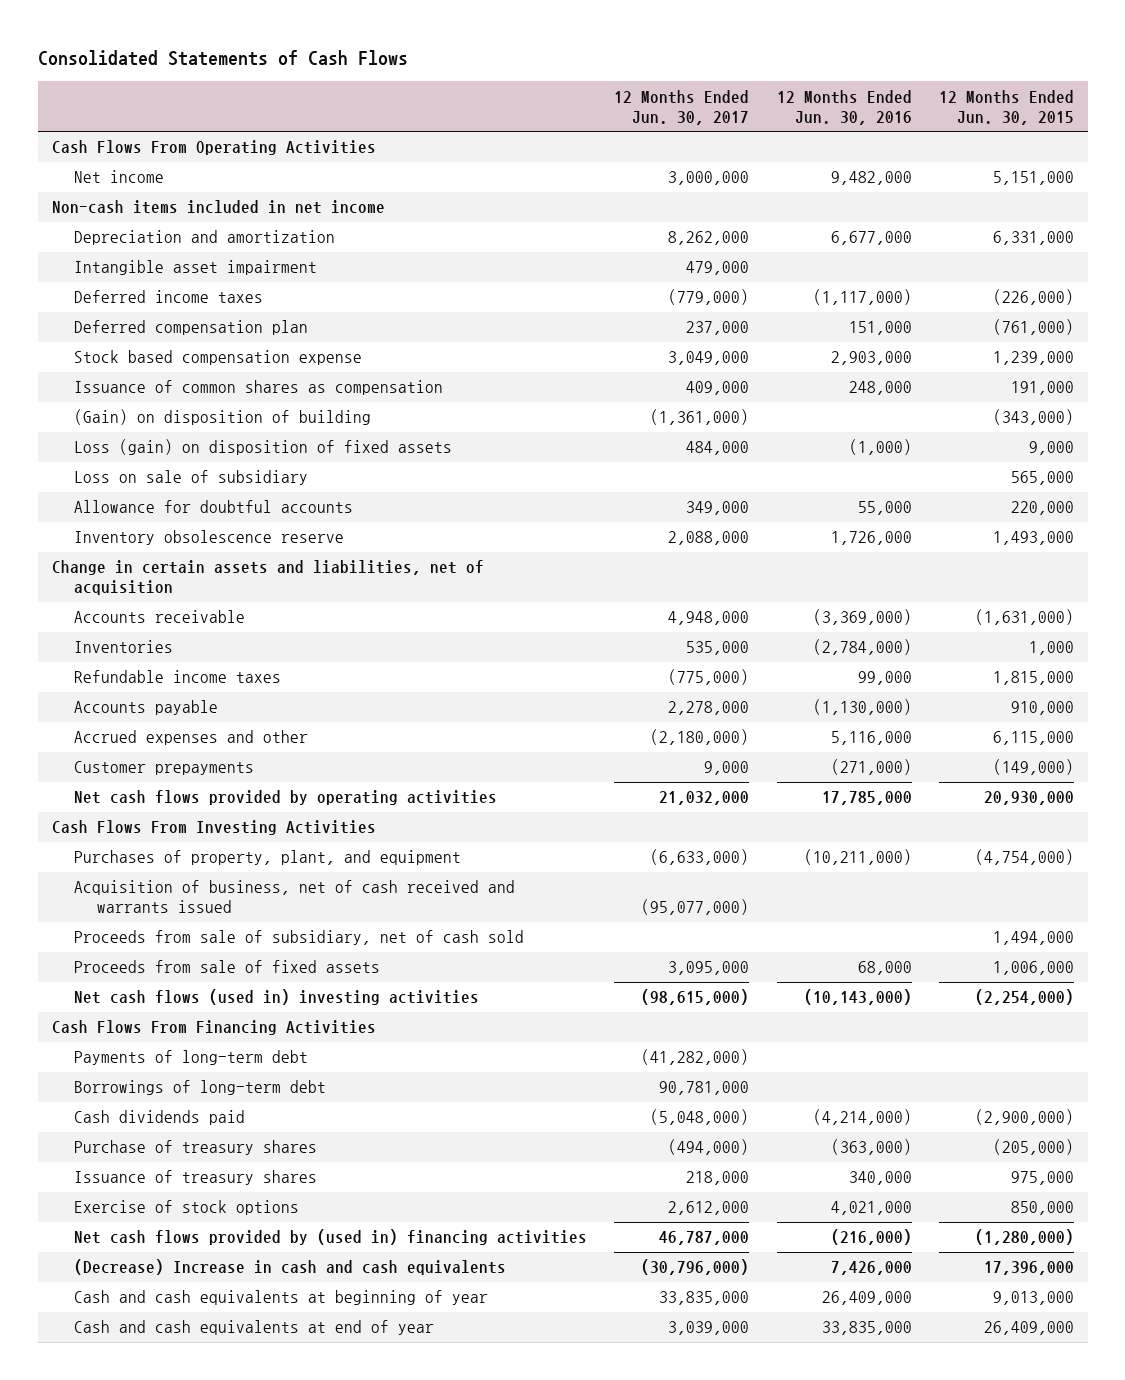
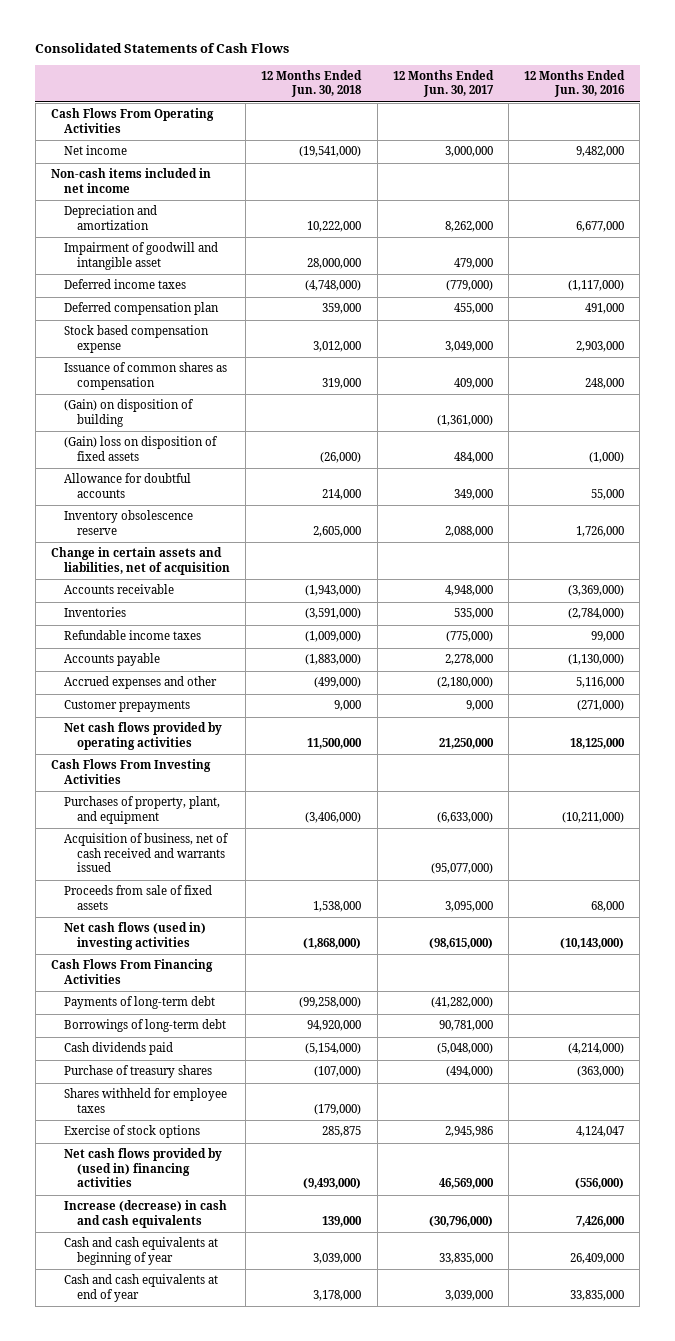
[938,89,1074,125] 12 Months Ended Jun. 30, 2015 -> none
none -> [261,69,363,98] 12 Months Ended Jun. 30, 2018
[74,260,318,276] Intangible asset impairment -> [64,242,219,270] Impairment of goodwill and intangible asset
[686,321,750,336] 237,000 -> [453,303,493,315] 455,000
[848,321,912,336] 151,000 -> [585,303,625,315] 491,000
[74,470,309,486] Loss on sale of subsidiary -> none
[74,439,453,456] Loss (gain) on disposition of fixed assets -> [64,436,219,461] (Gain) loss on disposition of fixed assets
[659,791,750,806] 21,032,000 -> [438,737,494,749] 21,250,000
[821,791,912,806] 17,785,000 -> [570,737,626,749] 18,125,000
[74,930,525,946] Proceeds from sale of subsidiary, net of cash sold -> none
[74,1170,318,1186] Issuance of treasury shares -> none
none -> [64,1088,228,1113] Shares withheld for employee taxes
[668,1201,750,1216] 2,612,000 -> [444,1126,493,1138] 2,945,986
[830,1201,912,1216] 4,021,000 -> [576,1126,625,1138] 4,124,047
[659,1231,750,1246] 46,787,000 -> [438,1178,494,1190] 46,569,000
[830,1229,912,1246] (216,000) -> [575,1178,625,1190] (556,000)
[74,1259,507,1276] (Decrease) Increase in cash and cash equivalents -> [64,1200,228,1228] Increase (decrease) in cash and cash equivalents

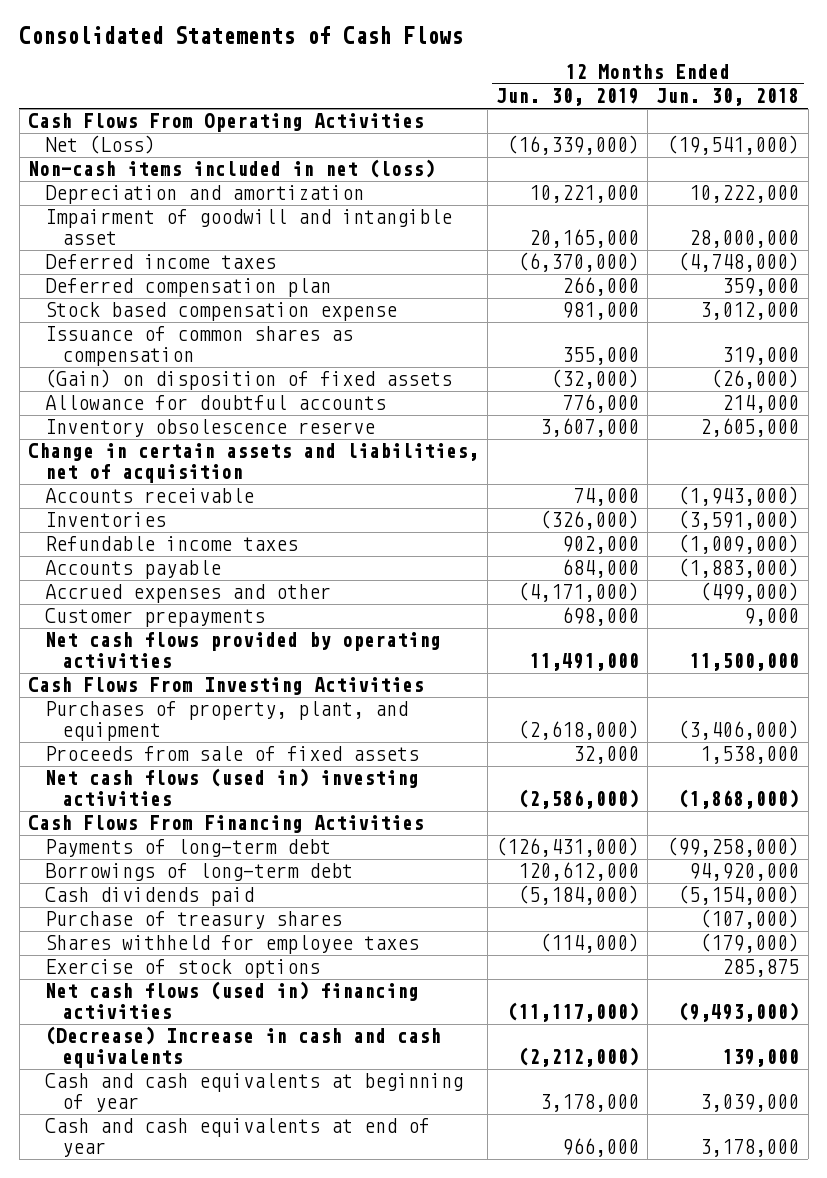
[392,69,494,98] 12 Months Ended Jun. 30, 2017 -> none
[524,69,626,98] 12 Months Ended Jun. 30, 2016 -> none
none -> [496,88,640,107] Jun. 30, 2019
[64,145,128,156] Net income -> [45,135,156,155] Net (Loss)
[51,168,212,193] Non-cash items included in net income -> [27,159,435,179] Non-cash items included in net (loss)
[64,399,195,427] (Gain) on disposition of building -> none
[64,436,219,461] (Gain) loss on disposition of fixed assets -> [45,369,453,391] (Gain) on disposition of fixed assets
[64,833,230,873] Acquisition of business, net of cash received and warrants issued -> none
[64,1148,223,1188] Net cash flows provided by (used in) financing activities -> [45,981,420,1019] Net cash flows (used in) financing activities
[64,1200,228,1228] Increase (decrease) in cash and cash equivalents -> [45,1026,442,1068] (Decrease) Increase in cash and cash equivalents

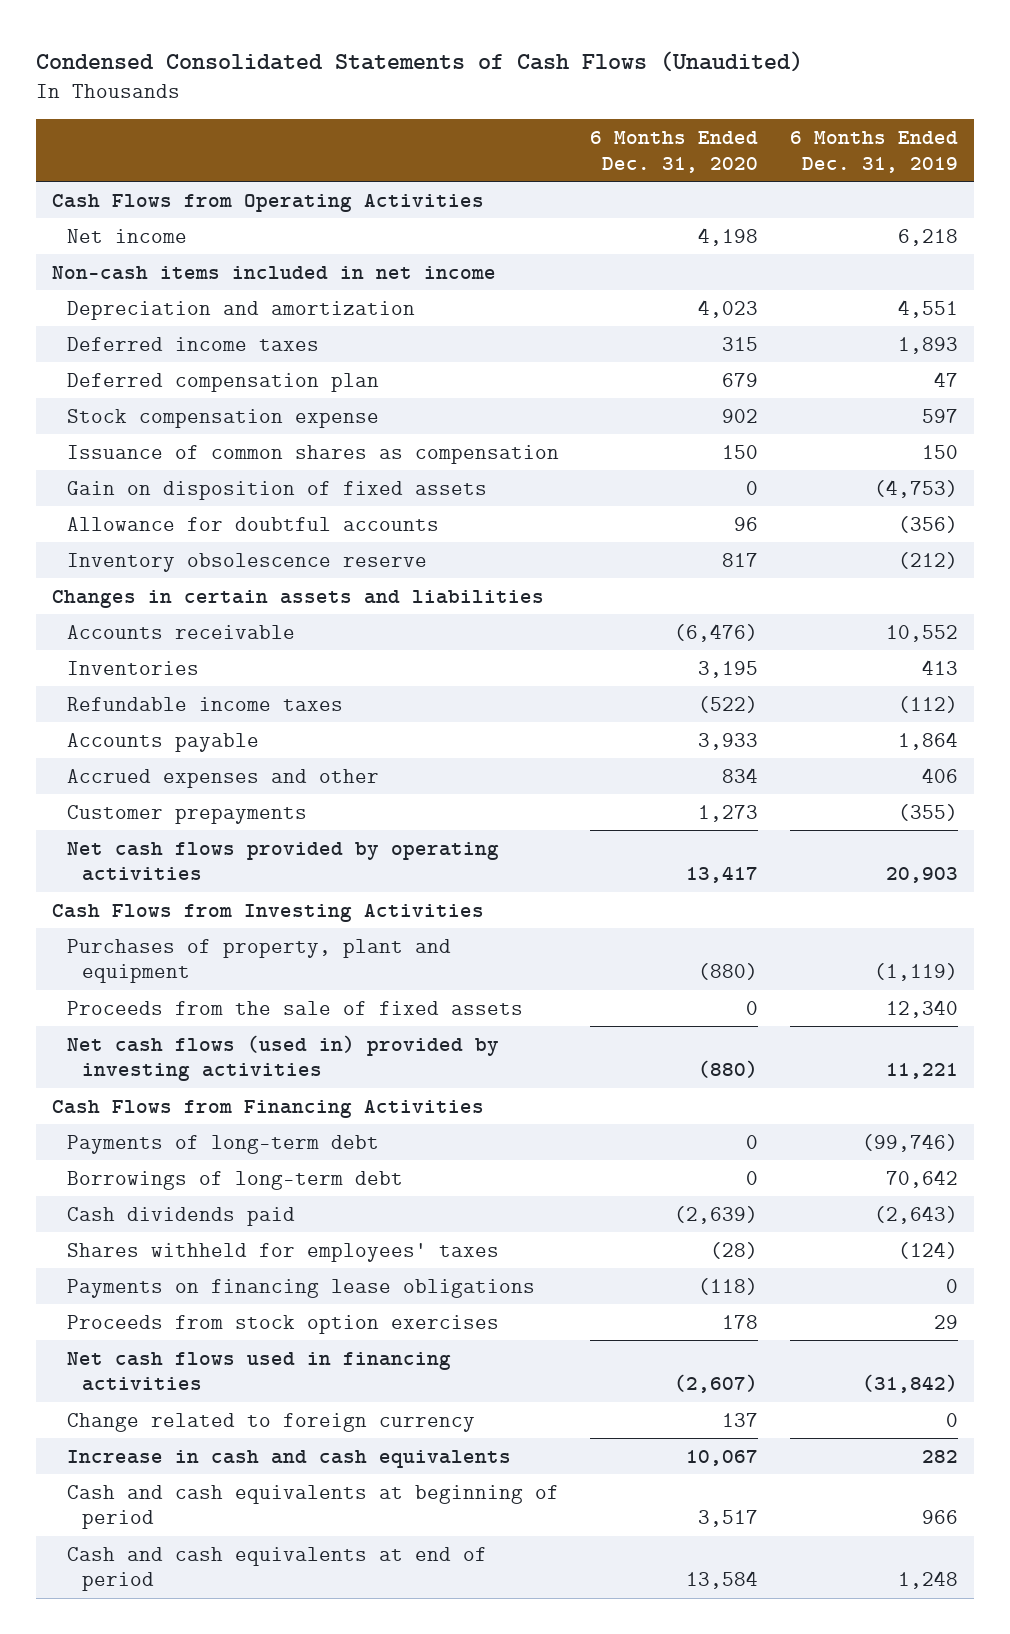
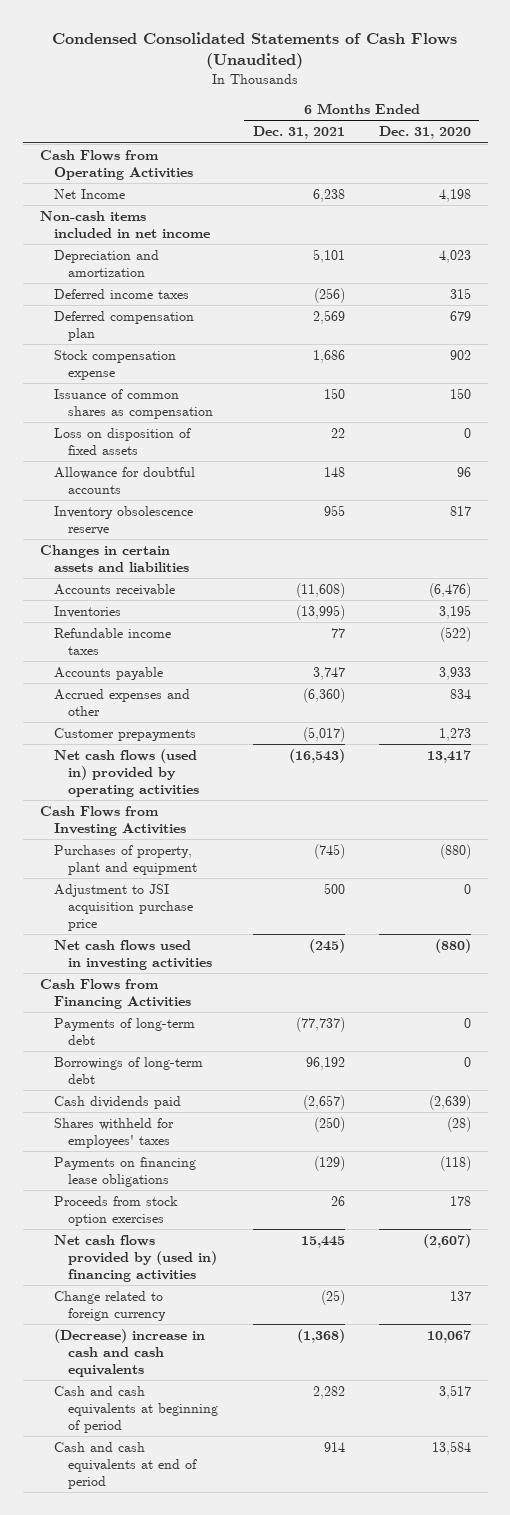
[789,130,958,173] 6 Months Ended Dec. 31, 2019 -> none
none -> [252,126,345,140] Dec. 31, 2021
[66,228,187,243] Net income -> [54,188,126,199] Net Income
[66,480,487,500] Gain on disposition of fixed assets -> [54,427,192,455] Loss on disposition of fixed assets
[66,841,499,882] Net cash flows provided by operating activities -> [54,748,200,797] Net cash flows (used in) provided by operating activities
[66,1000,523,1015] Proceeds from the sale of fixed assets -> none
none -> [54,883,194,931] Adjustment to JSI acquisition purchase price
[66,1034,499,1082] Net cash flows (used in) provided by investing activities -> [54,939,213,970] Net cash flows used in investing activities
[66,1351,451,1392] Net cash flows used in financing activities -> [54,1234,218,1282] Net cash flows provided by (used in) financing activities
[66,1449,511,1468] Increase in cash and cash equivalents -> [54,1328,206,1377] (Decrease) increase in cash and cash equivalents

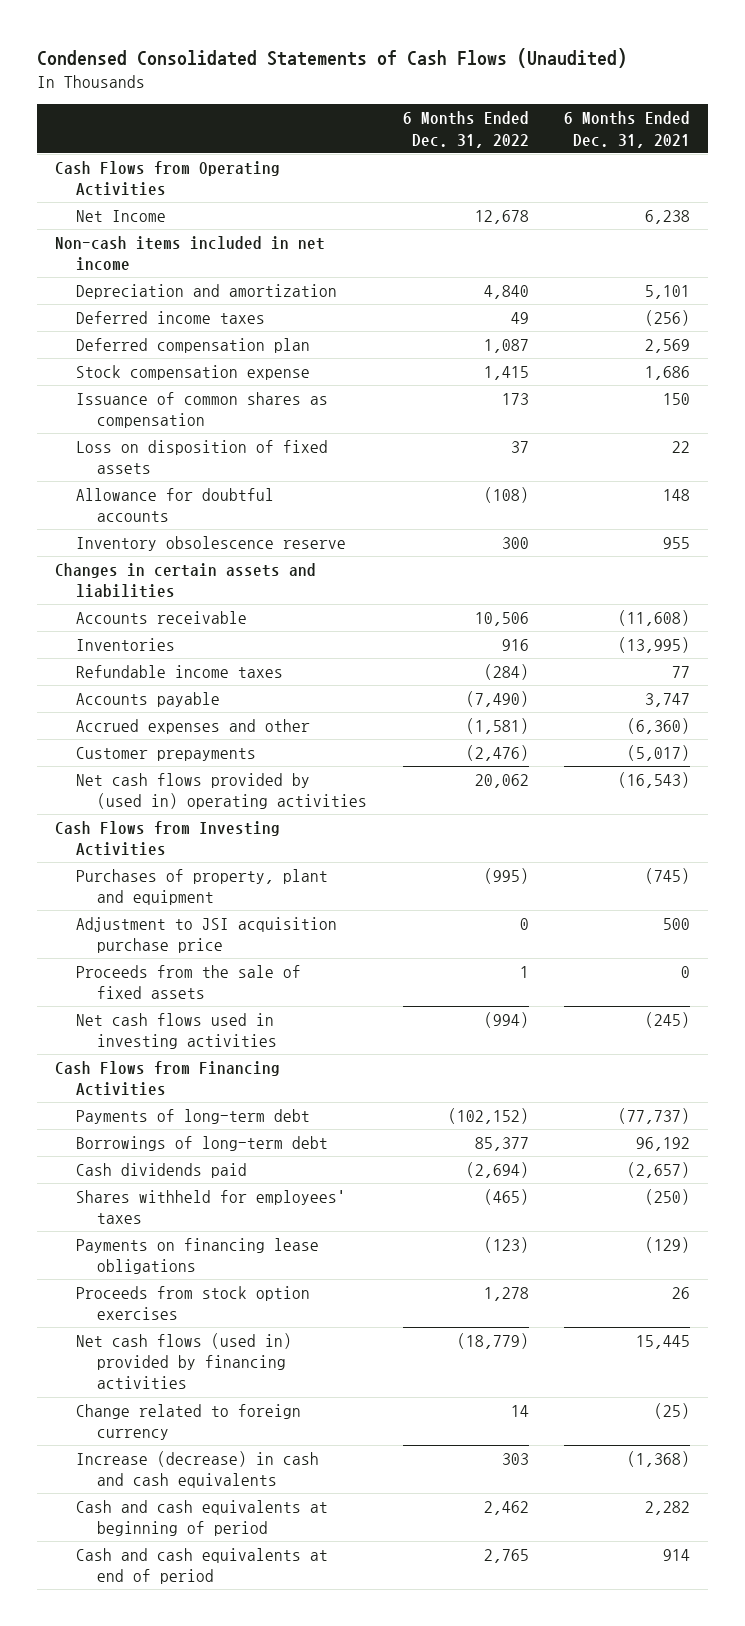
[378,126,471,140] Dec. 31, 2020 -> none
none -> [402,111,529,148] 6 Months Ended Dec. 31, 2022
[54,748,200,797] Net cash flows (used in) provided by operating activities -> [76,773,368,810] Net cash flows provided by (used in) operating activities
none -> [76,965,302,1000] Proceeds from the sale of fixed assets
[54,1234,218,1282] Net cash flows provided by (used in) financing activities -> [76,1333,293,1390] Net cash flows (used in) provided by financing activities
[54,1328,206,1377] (Decrease) increase in cash and cash equivalents -> [76,1451,320,1489] Increase (decrease) in cash and cash equivalents

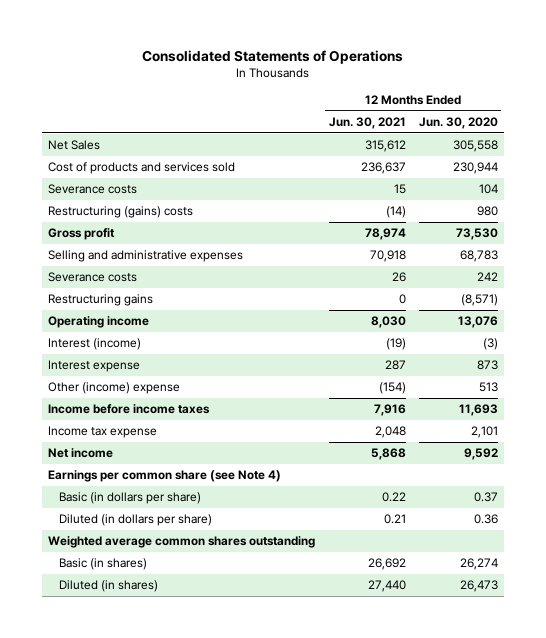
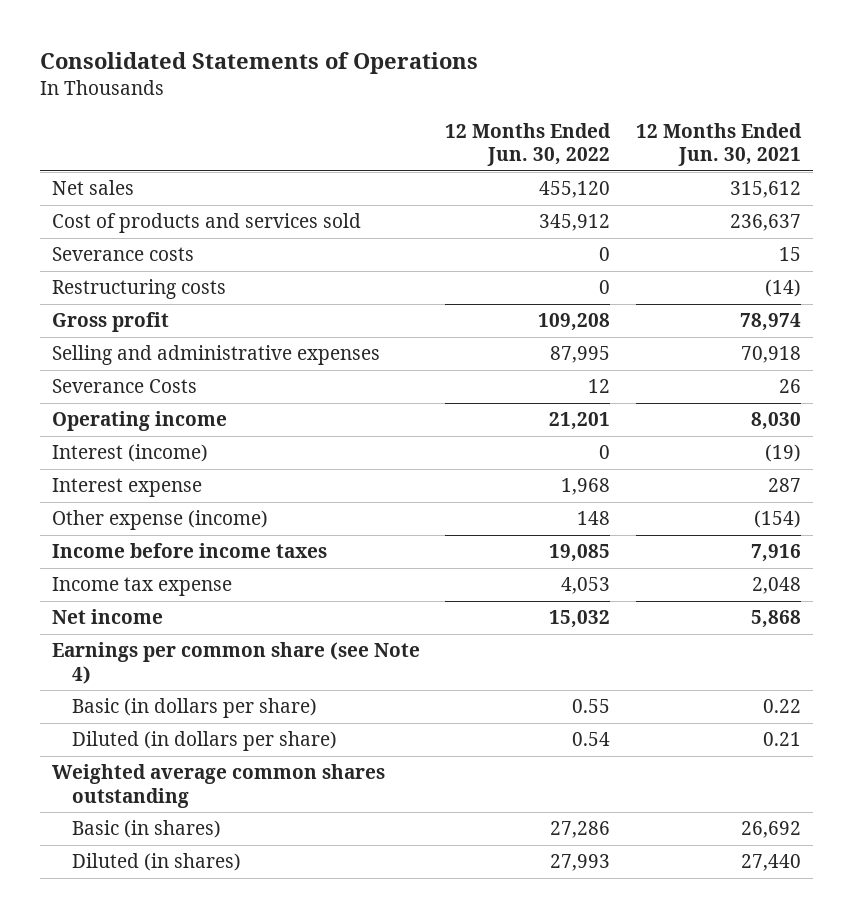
[418,117,498,130] Jun. 30, 2020 -> none
none -> [445,123,612,167] 12 Months Ended Jun. 30, 2022
[48,140,101,151] Net Sales -> [52,180,135,196] Net sales
[48,206,194,219] Restructuring (gains) costs -> [52,279,227,300] Restructuring costs
[48,294,154,307] Restructuring gains -> none
[48,272,138,283] Severance costs -> [52,379,198,394] Severance Costs
[48,382,181,395] Other (income) expense -> [52,510,269,531] Other expense (income)

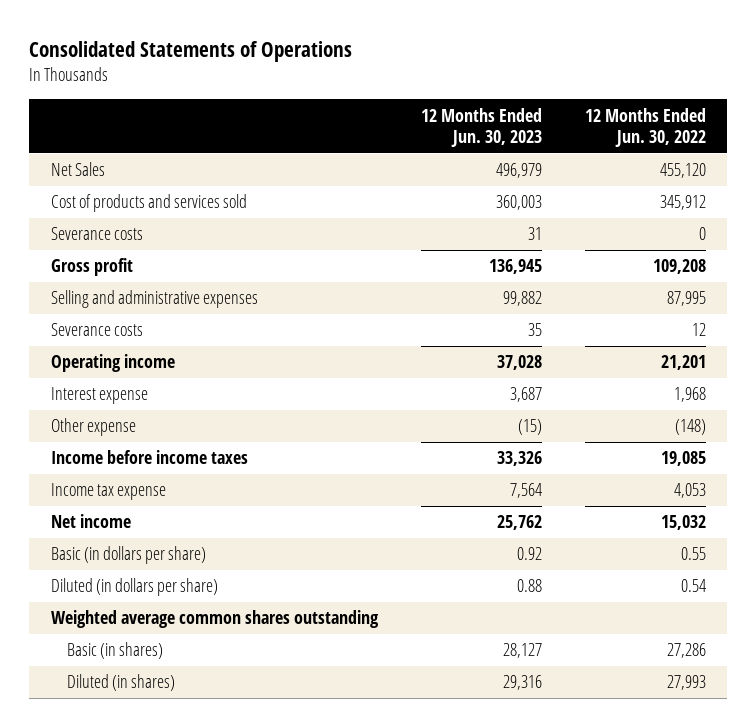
[635,123,802,167] 12 Months Ended Jun. 30, 2021 -> none
none -> [420,107,542,148] 12 Months Ended Jun. 30, 2023
[52,180,135,196] Net sales -> [50,162,105,177] Net Sales
[52,279,227,300] Restructuring costs -> none
[52,379,198,394] Severance Costs -> [50,323,143,337] Severance costs
[52,444,209,463] Interest (income) -> none
[52,510,269,531] Other expense (income) -> [50,418,136,437] Other expense
[577,511,611,526] 148 -> [674,419,706,436] (148)
[52,642,421,684] Earnings per common share (see Note 4) -> none

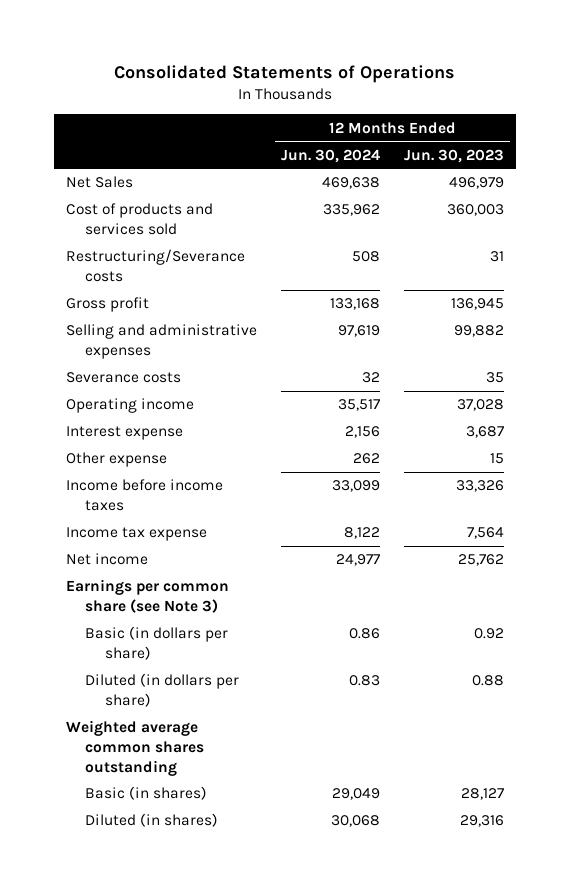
[584,107,706,148] 12 Months Ended Jun. 30, 2022 -> none
none -> [281,148,381,163] Jun. 30, 2024
[50,227,143,241] Severance costs -> [65,249,245,283] Restructuring/Severance costs
[517,419,542,436] (15) -> [490,453,505,465] 15
none -> [65,579,229,614] Earnings per common share (see Note 3)

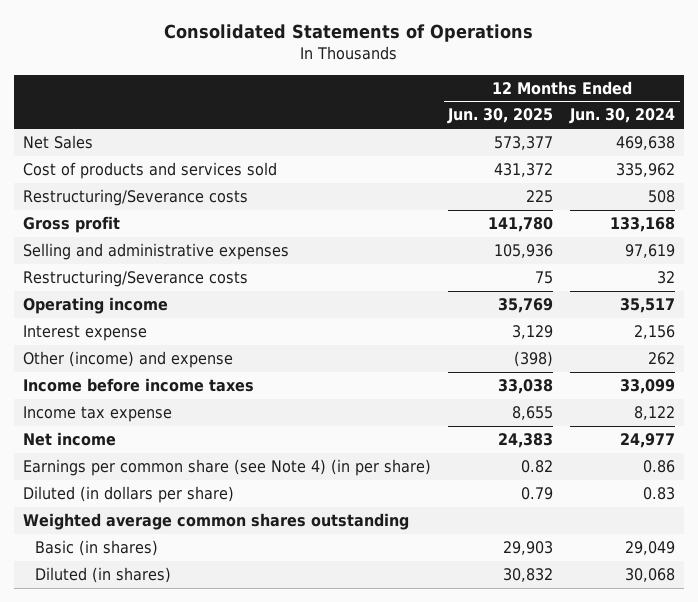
[404,148,505,163] Jun. 30, 2023 -> none
none -> [447,108,554,125] Jun. 30, 2025
[65,372,181,384] Severance costs -> [22,270,248,288] Restructuring/Severance costs
[65,452,167,468] Other expense -> [22,351,233,369] Other (income) and expense
[65,579,229,614] Earnings per common share (see Note 3) -> none
[85,626,229,661] Basic (in dollars per share) -> [22,459,431,477] Earnings per common share (see Note 4) (in per share)

